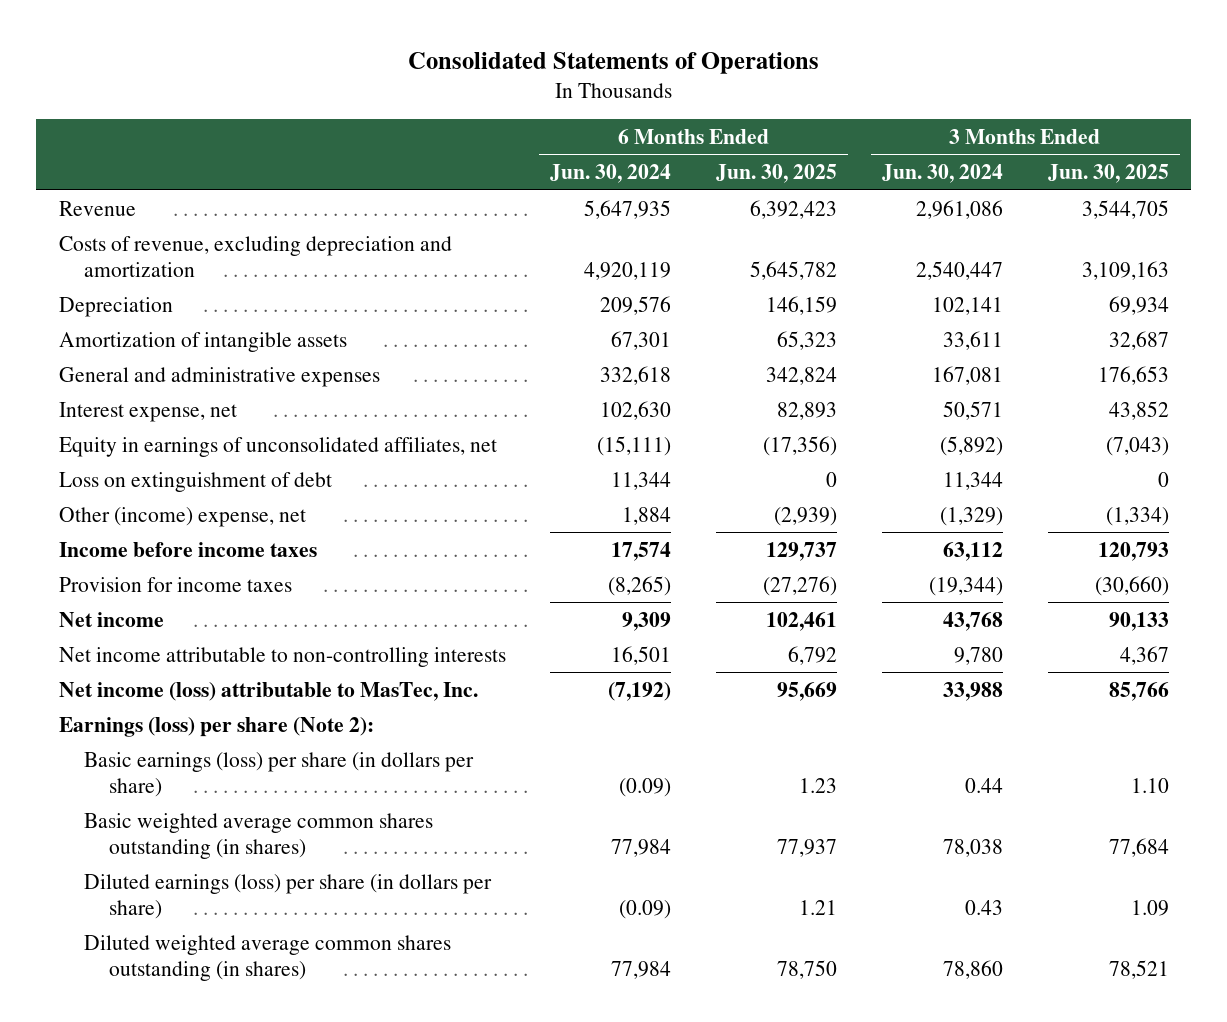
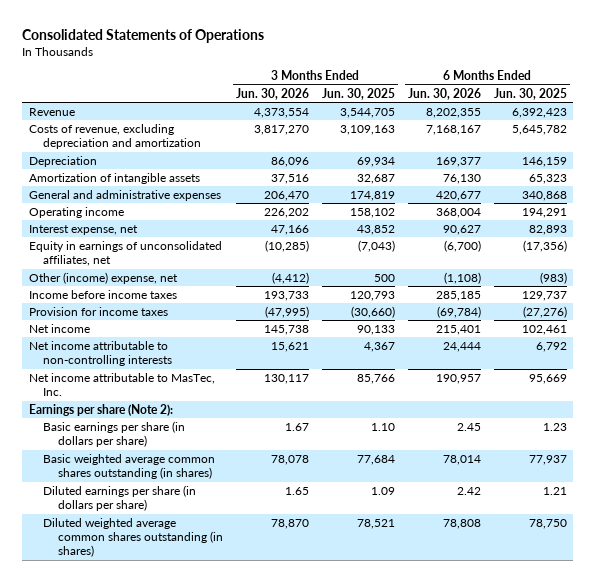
[550,164,672,184] Jun. 30, 2024 -> none
[881,164,1003,184] Jun. 30, 2024 -> none
none -> [235,87,309,100] Jun. 30, 2026
none -> [407,87,481,100] Jun. 30, 2026
[766,366,838,385] 342,824 -> [521,190,567,201] 340,868
[1097,365,1169,385] 176,653 -> [349,190,395,201] 174,819
none -> [28,206,124,218] Operating income
[58,471,332,492] Loss on extinguishment of debt -> none
[774,506,838,526] (2,939) -> [539,271,567,284] (983)
[1105,506,1169,526] (1,334) -> [373,273,395,282] 500
[58,681,478,701] Net income (loss) attributable to MasTec, Inc. -> [28,372,215,397] Net income attributable to MasTec, Inc.
[58,716,374,737] Earnings (loss) per share (Note 2): -> [28,403,173,416] Earnings per share (Note 2):
[83,751,474,797] Basic earnings (loss) per share (in dollars per share) -> [43,420,186,448] Basic earnings per share (in dollars per share)
[83,873,492,919] Diluted earnings (loss) per share (in dollars per share) -> [43,484,197,512] Diluted earnings per share (in dollars per share)

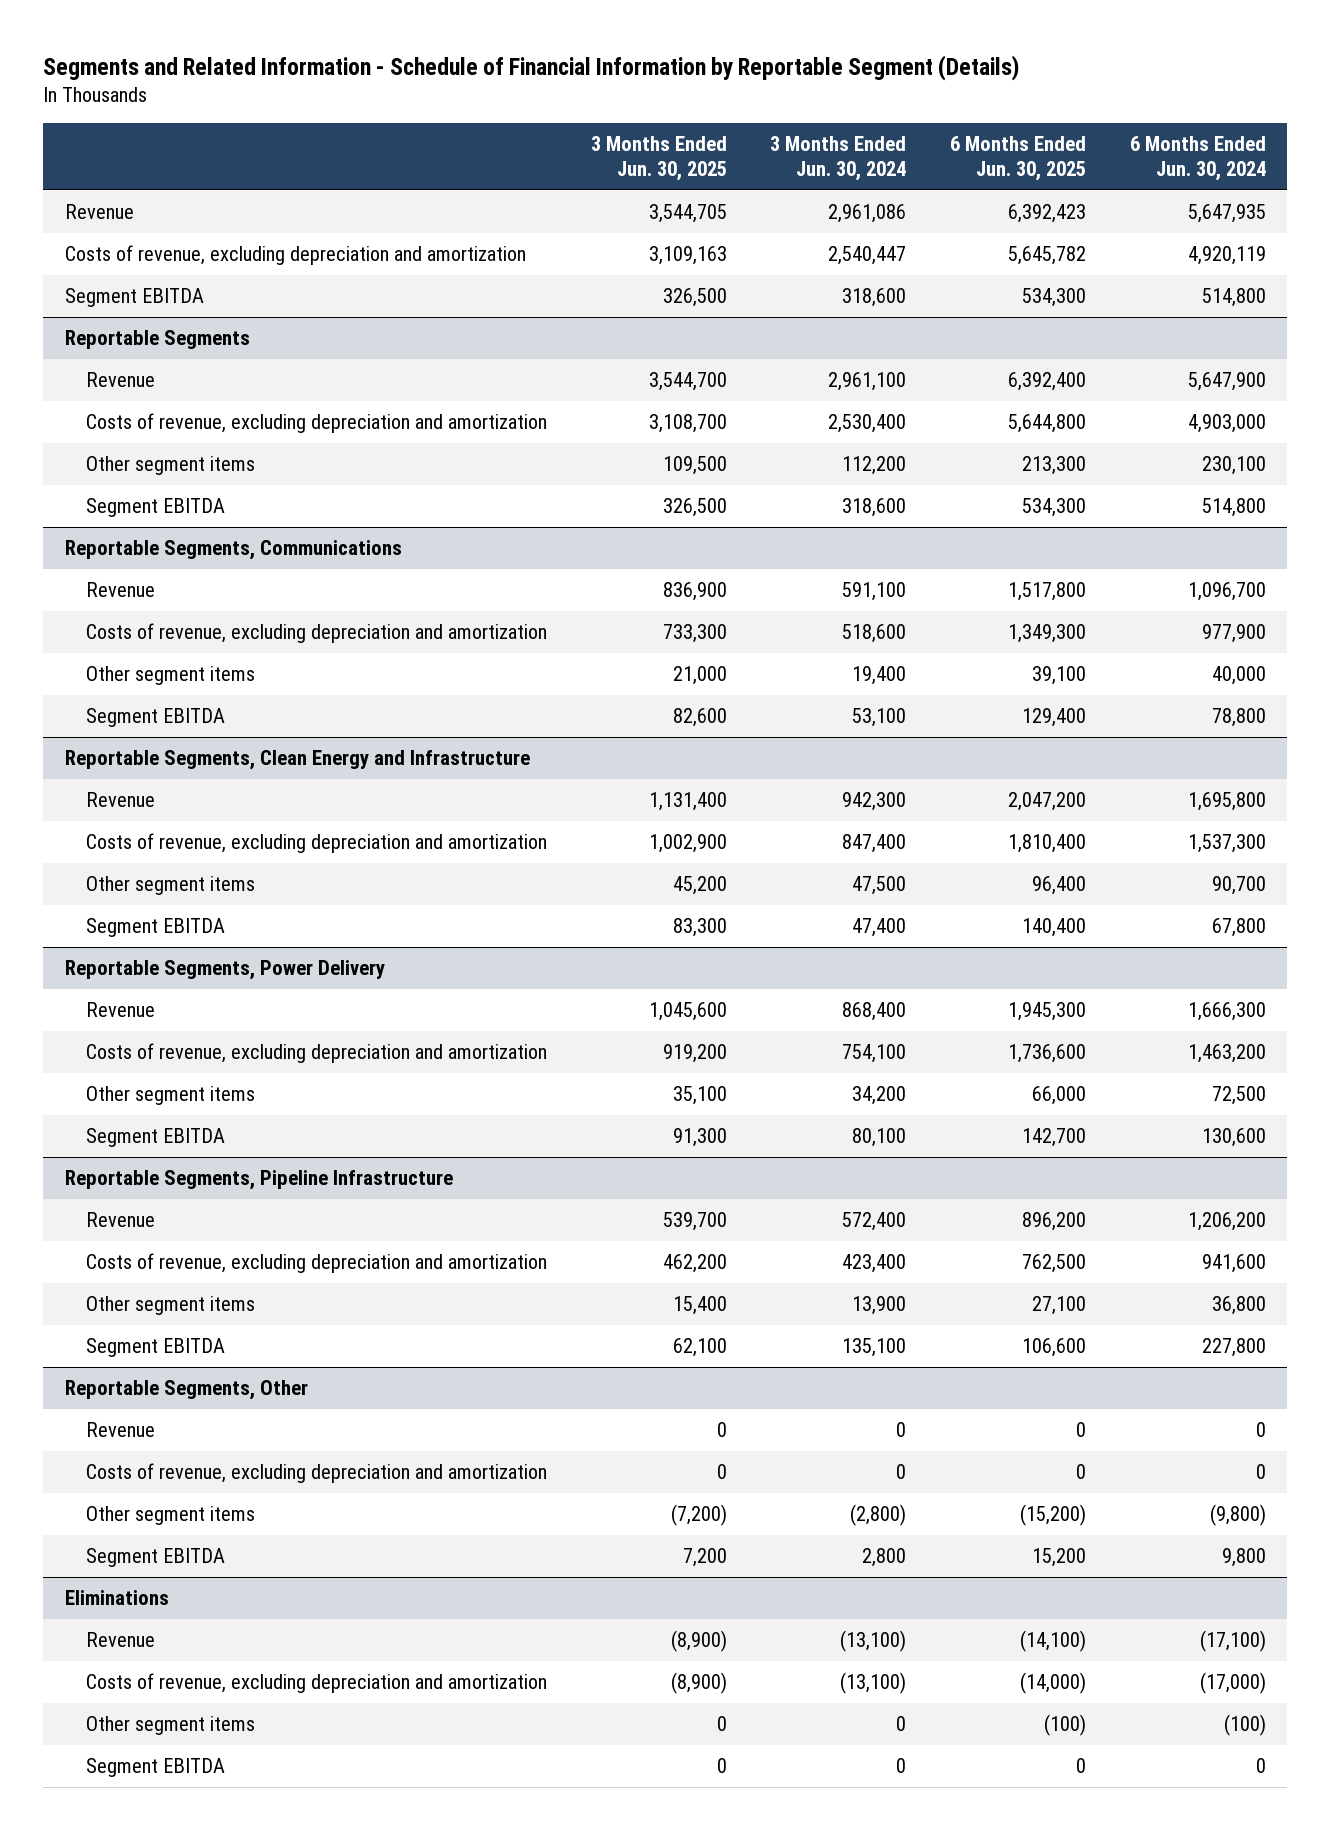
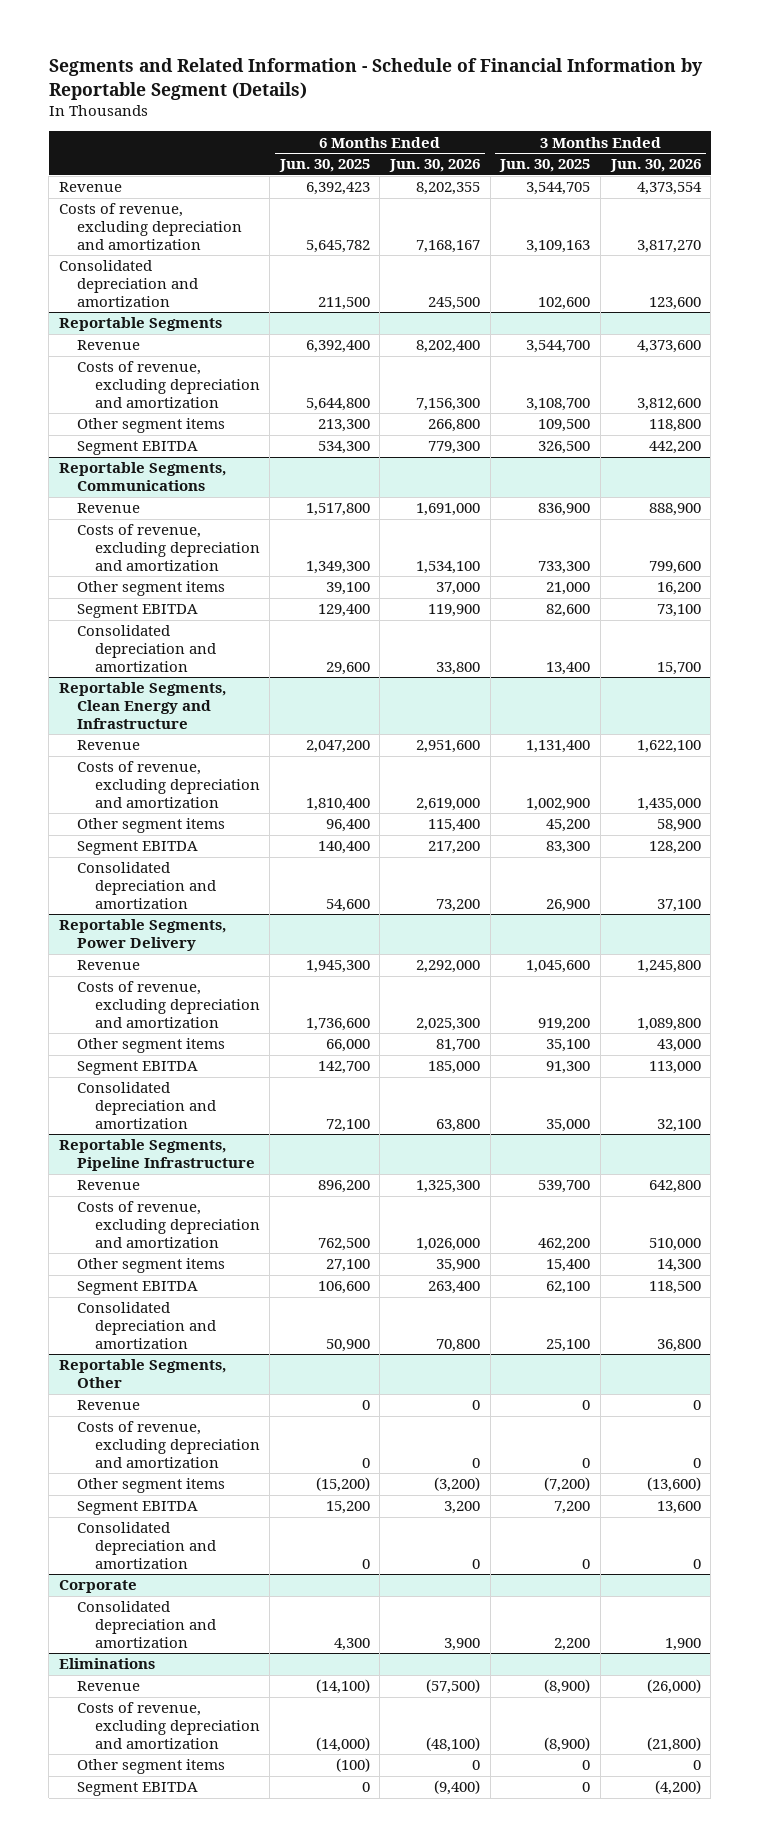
[770,135,907,182] 3 Months Ended Jun. 30, 2024 -> none
[1129,135,1266,182] 6 Months Ended Jun. 30, 2024 -> none
none -> [389,159,481,173] Jun. 30, 2026
none -> [609,159,701,173] Jun. 30, 2026
[64,288,204,308] Segment EBITDA -> none
none -> [58,260,198,307] Consolidated depreciation and amortization
none -> [76,625,216,672] Consolidated depreciation and amortization
none -> [76,862,216,909] Consolidated depreciation and amortization
none -> [76,1082,216,1129] Consolidated depreciation and amortization
none -> [76,1302,216,1349] Consolidated depreciation and amortization
none -> [76,1522,216,1569] Consolidated depreciation and amortization
none -> [58,1580,137,1594] Corporate
none -> [76,1601,216,1648] Consolidated depreciation and amortization

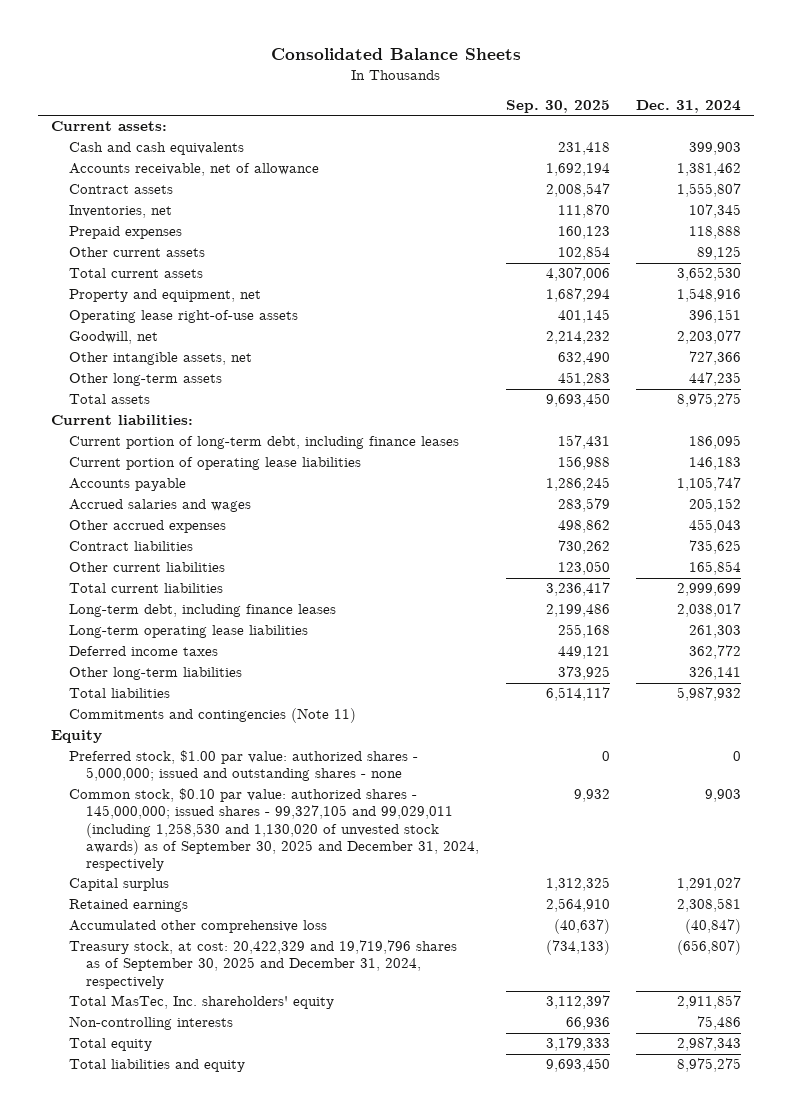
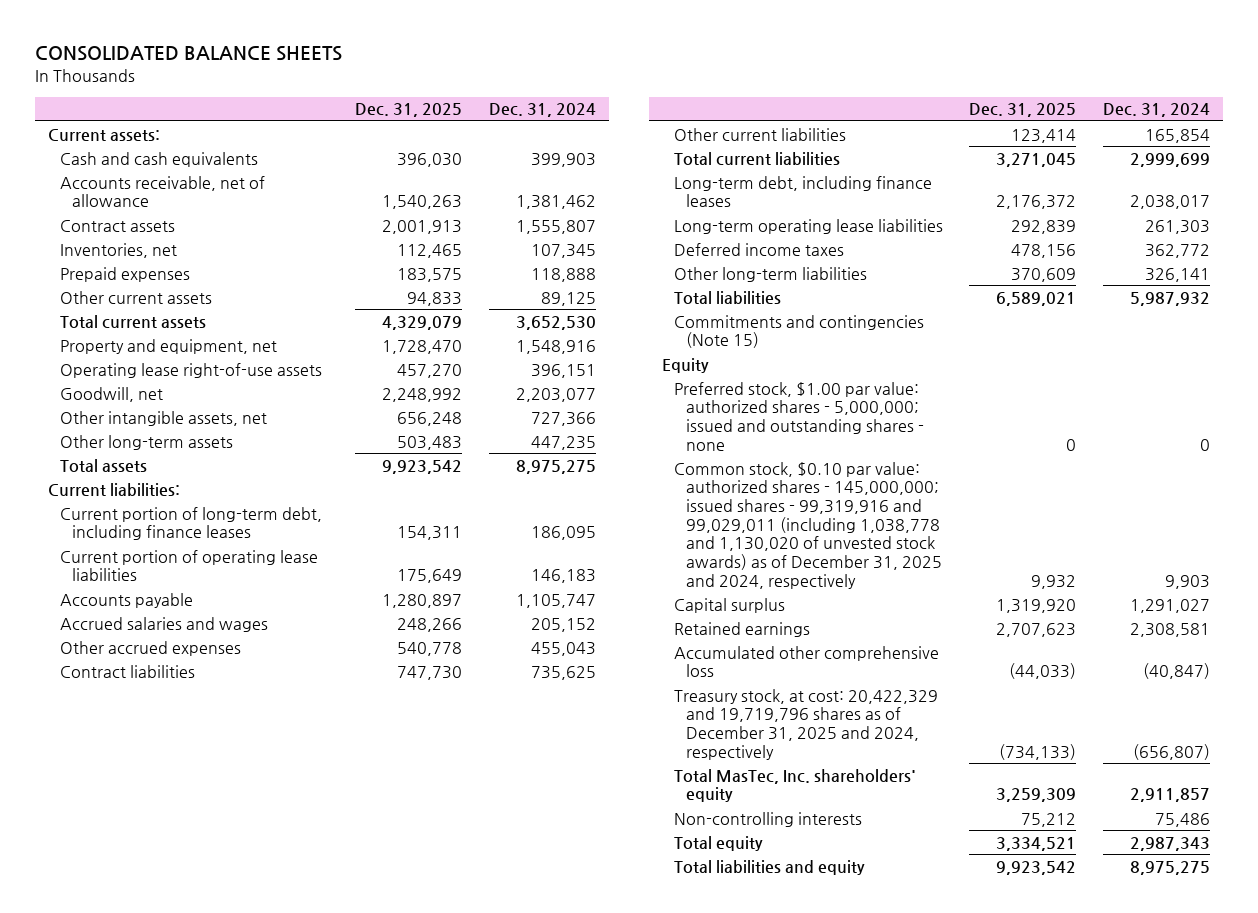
[271,48,522,61] Consolidated Balance Sheets -> [34,46,342,62] CONSOLIDATED BALANCE SHEETS
[505,100,610,114] Sep. 30, 2025 -> none
none -> [355,103,463,118] Dec. 31, 2025
[68,708,356,724] Commitments and contingencies (Note 11) -> [673,314,924,349] Commitments and contingencies (Note 15)
[68,788,480,871] Common stock, $0.10 par value: authorized shares - 145,000,000; issued shares - 99,327,105 and 99,029,011 (including 1,258,530 and 1,130,020 of unvested stock awards) as of September 30, 2025 and December 31, 2024, respectively -> [673,461,943,589] Common stock, $0.10 par value: authorized shares - 145,000,000; issued shares - 99,319,916 and 99,029,011 (including 1,038,778 and 1,130,020 of unvested stock awards) as of December 31, 2025 and 2024, respectively
[68,940,457,989] Treasury stock, at cost: 20,422,329 and 19,719,796 shares as of September 30, 2025 and December 31, 2024, respectively -> [673,688,938,760] Treasury stock, at cost: 20,422,329 and 19,719,796 shares as of December 31, 2025 and 2024, respectively

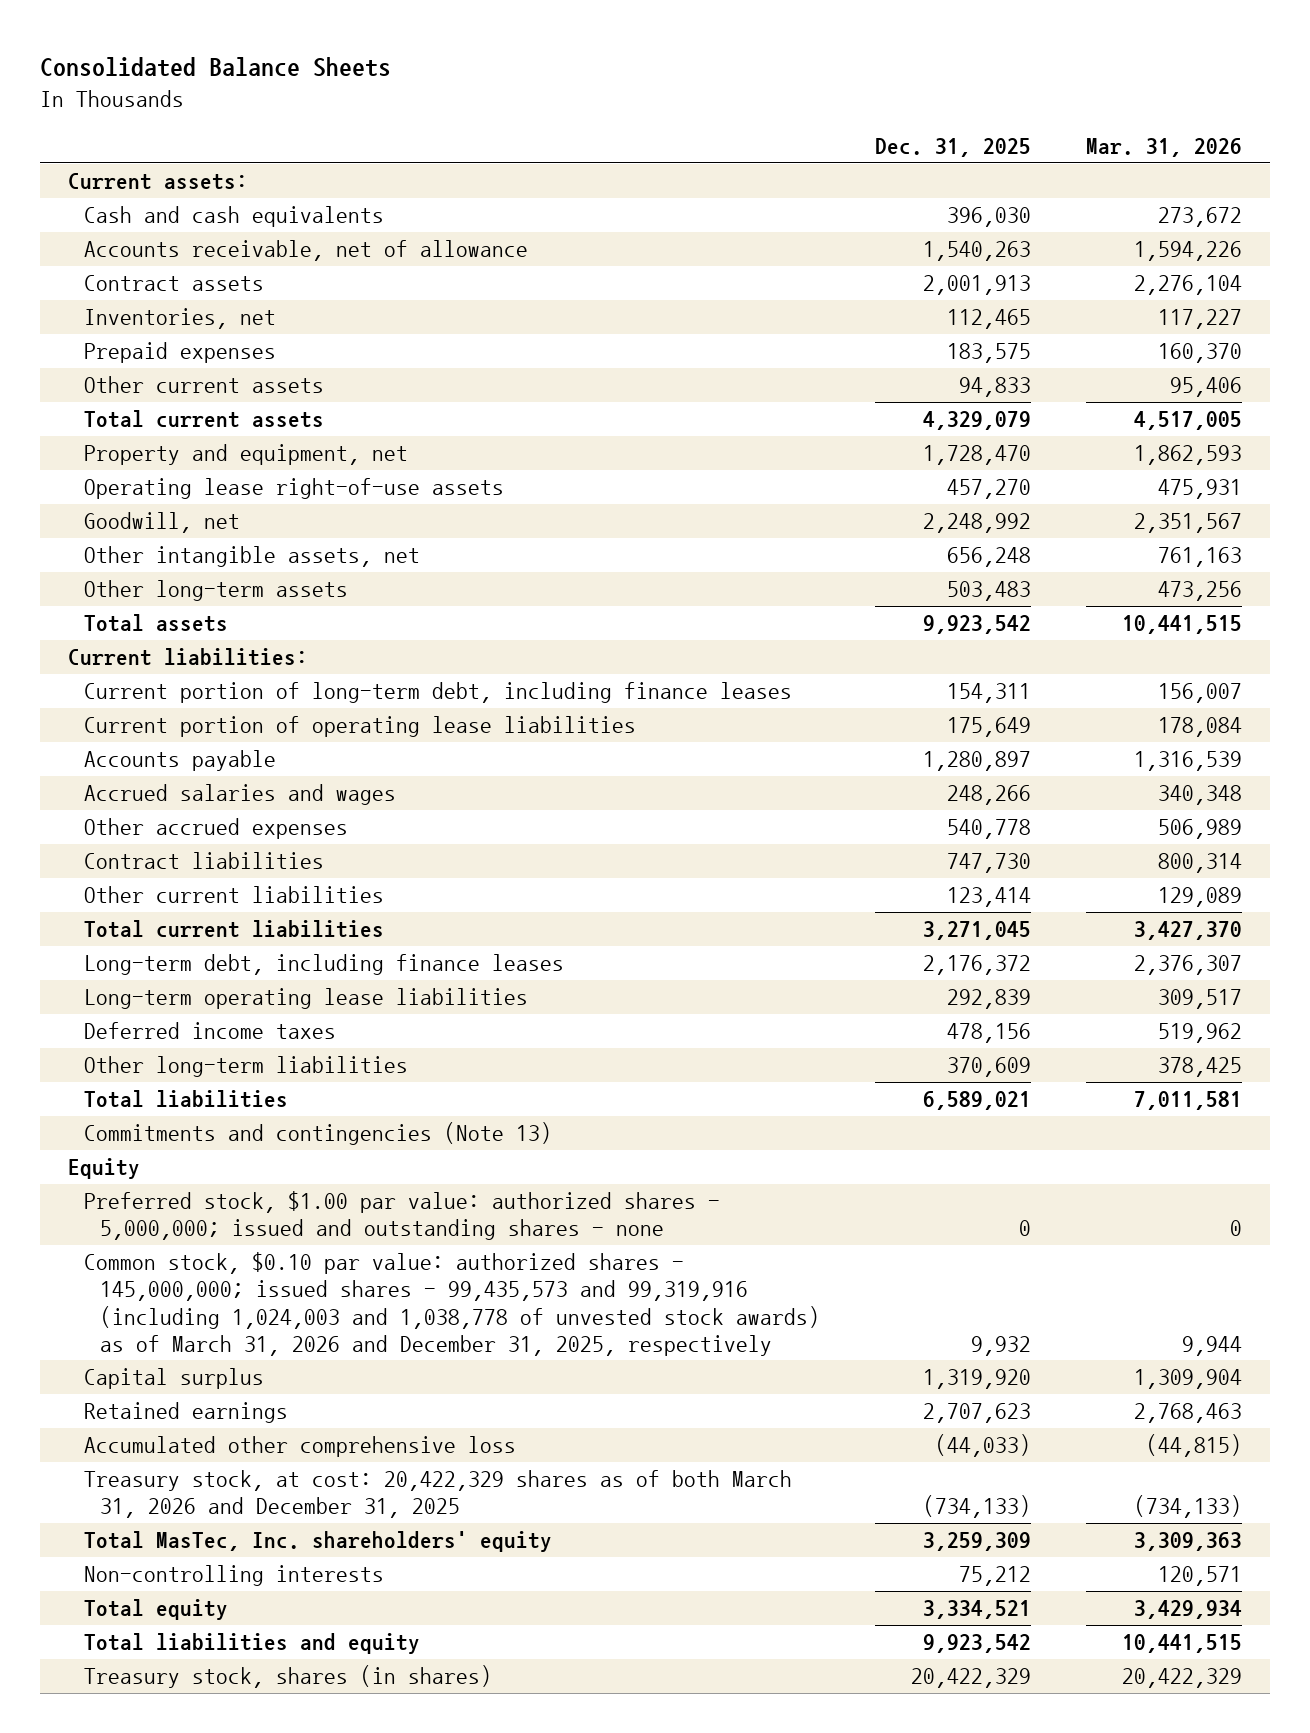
[34,46,342,62] CONSOLIDATED BALANCE SHEETS -> [39,57,391,78] Consolidated Balance Sheets
[488,103,596,118] Dec. 31, 2024 -> none
none -> [1086,138,1243,158] Mar. 31, 2026
[673,314,924,349] Commitments and contingencies (Note 15) -> [83,1122,552,1146] Commitments and contingencies (Note 13)
[673,461,943,589] Common stock, $0.10 par value: authorized shares - 145,000,000; issued shares - 99,319,916 and 99,029,011 (including 1,038,778 and 1,130,020 of unvested stock awards) as of December 31, 2025 and 2024, respectively -> [83,1252,821,1356] Common stock, $0.10 par value: authorized shares - 145,000,000; issued shares - 99,435,573 and 99,319,916 (including 1,024,003 and 1,038,778 of unvested stock awards) as of March 31, 2026 and December 31, 2025, respectively
[673,688,938,760] Treasury stock, at cost: 20,422,329 and 19,719,796 shares as of December 31, 2025 and 2024, respectively -> [83,1470,792,1519] Treasury stock, at cost: 20,422,329 shares as of both March 31, 2026 and December 31, 2025
none -> [83,1665,492,1689] Treasury stock, shares (in shares)

